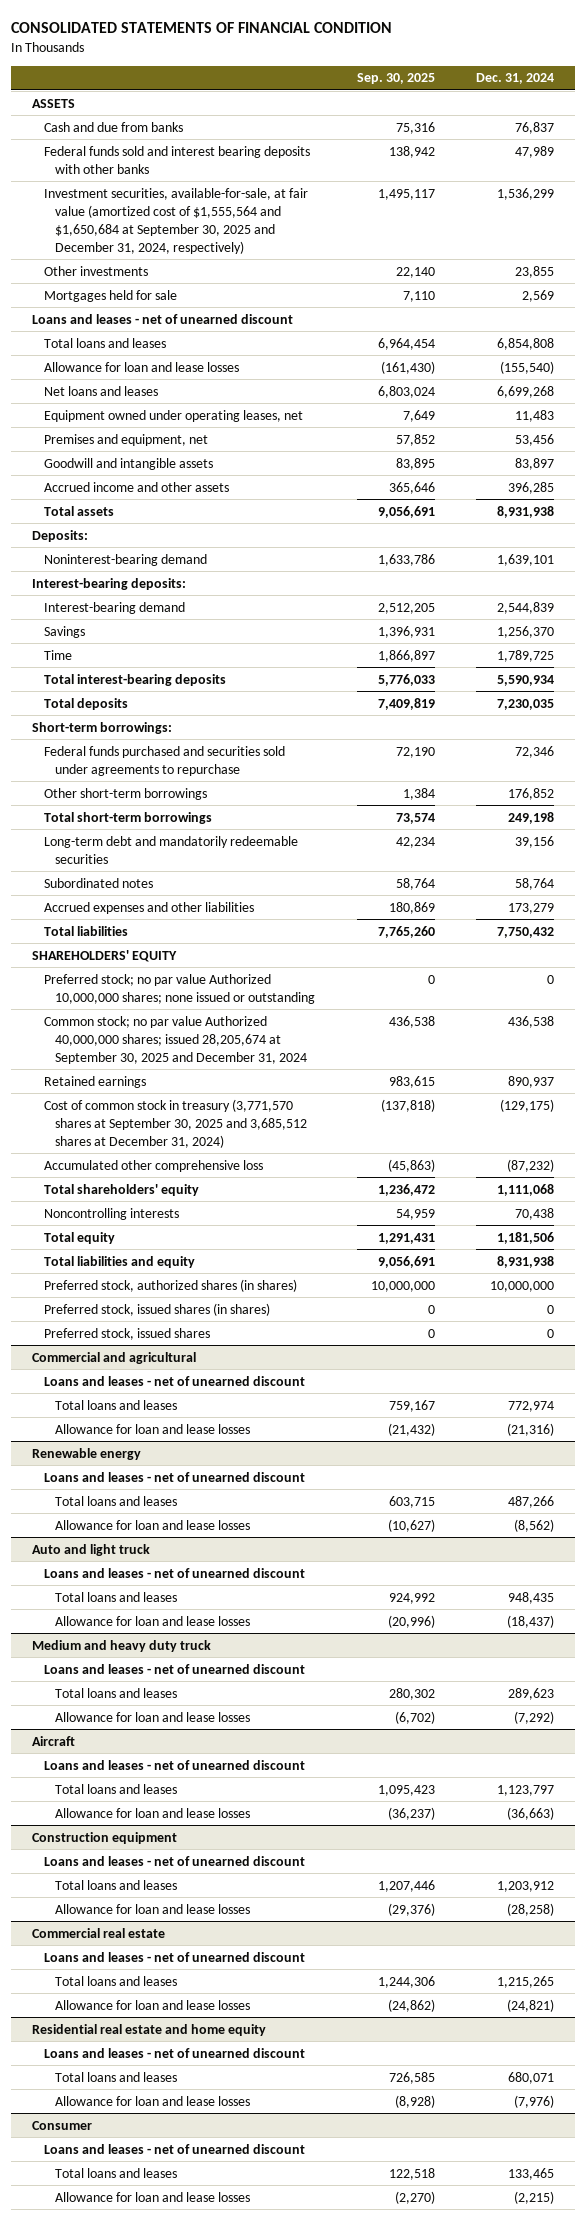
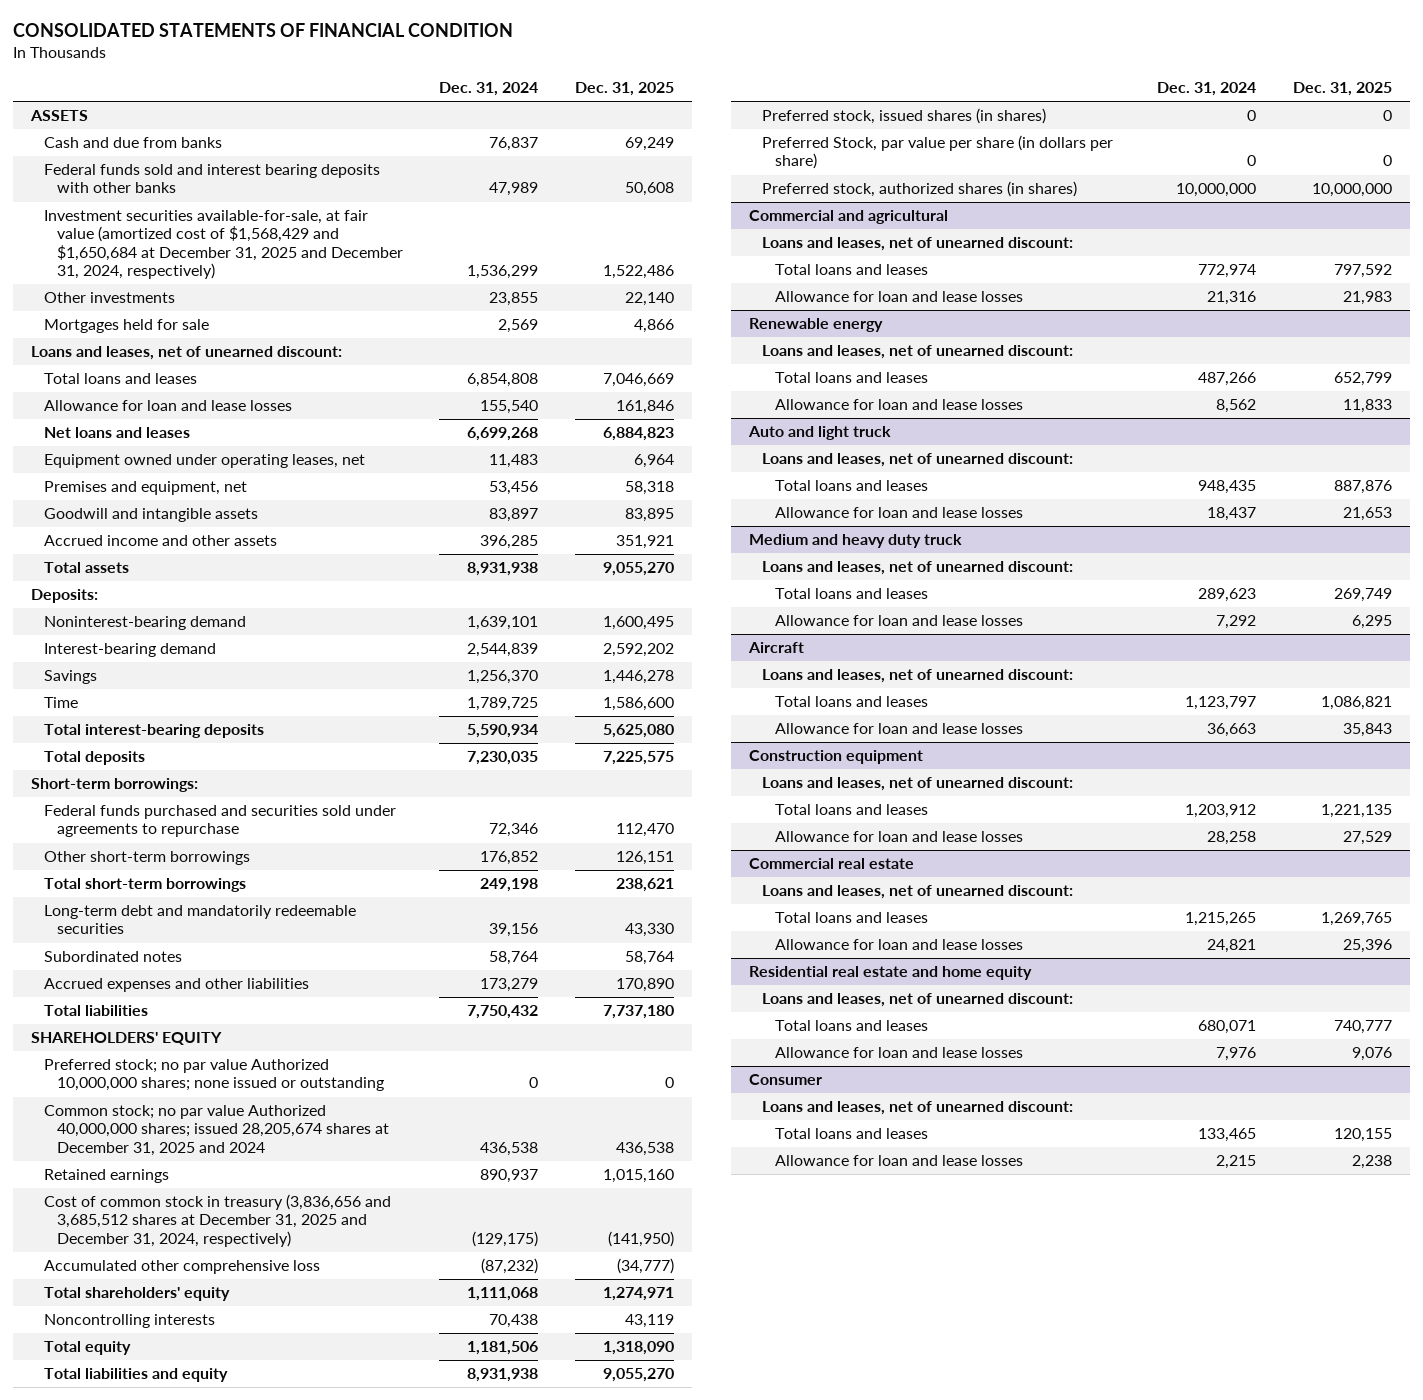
[356,73,435,85] Sep. 30, 2025 -> none
none -> [574,82,674,97] Dec. 31, 2025
[43,187,308,254] Investment securities, available-for-sale, at fair value (amortized cost of $1,555,564 and $1,650,684 at September 30, 2025 and December 31, 2024, respectively) -> [44,210,403,279] Investment securities available-for-sale, at fair value (amortized cost of $1,568,429 and $1,650,684 at December 31, 2025 and December 31, 2024, respectively)
[32,313,294,324] Loans and leases - net of unearned discount -> [31,346,343,361] Loans and leases, net of unearned discount:
[500,360,555,374] (155,540) -> [480,400,539,415] 155,540
[32,577,187,590] Interest-bearing deposits: -> none
[43,1015,308,1064] Common stock; no par value Authorized 40,000,000 shares; issued 28,205,674 at September 30, 2025 and December 31, 2024 -> [44,1105,389,1156] Common stock; no par value Authorized 40,000,000 shares; issued 28,205,674 shares at December 31, 2025 and 2024
[43,1098,308,1148] Cost of common stock in treasury (3,771,570 shares at September 30, 2025 and 3,685,512 shares at December 31, 2024) -> [44,1194,392,1247] Cost of common stock in treasury (3,836,656 and 3,685,512 shares at December 31, 2025 and December 31, 2024, respectively)
[43,1327,210,1340] Preferred stock, issued shares -> none
none -> [762,135,1114,170] Preferred Stock, par value per share (in dollars per share)
[43,1278,297,1292] Preferred stock, authorized shares (in shares) -> [762,181,1078,198] Preferred stock, authorized shares (in shares)
[43,1375,305,1386] Loans and leases - net of unearned discount -> [762,237,1074,252] Loans and leases, net of unearned discount:
[507,1422,555,1436] (21,316) -> [1207,291,1257,306] 21,316
[43,1471,305,1482] Loans and leases - net of unearned discount -> [762,345,1074,360] Loans and leases, net of unearned discount:
[514,1518,555,1532] (8,562) -> [1216,399,1257,414] 8,562
[43,1567,305,1578] Loans and leases - net of unearned discount -> [762,453,1074,468] Loans and leases, net of unearned discount:
[507,1614,555,1628] (18,437) -> [1207,507,1257,522] 18,437
[43,1663,305,1674] Loans and leases - net of unearned discount -> [762,561,1074,576] Loans and leases, net of unearned discount:
[514,1710,555,1724] (7,292) -> [1216,615,1257,630] 7,292
[43,1759,305,1770] Loans and leases - net of unearned discount -> [762,669,1074,684] Loans and leases, net of unearned discount:
[507,1806,555,1820] (36,663) -> [1207,723,1257,738] 36,663
[43,1855,305,1866] Loans and leases - net of unearned discount -> [762,777,1074,792] Loans and leases, net of unearned discount:
[507,1902,555,1916] (28,258) -> [1207,831,1257,846] 28,258
[43,1951,305,1962] Loans and leases - net of unearned discount -> [762,885,1074,900] Loans and leases, net of unearned discount:
[507,1998,555,2012] (24,821) -> [1207,939,1257,954] 24,821
[43,2047,305,2058] Loans and leases - net of unearned discount -> [762,993,1074,1008] Loans and leases, net of unearned discount:
[514,2094,555,2108] (7,976) -> [1216,1047,1257,1062] 7,976
[43,2143,305,2154] Loans and leases - net of unearned discount -> [762,1101,1074,1116] Loans and leases, net of unearned discount:
[514,2190,555,2204] (2,215) -> [1216,1155,1257,1170] 2,215

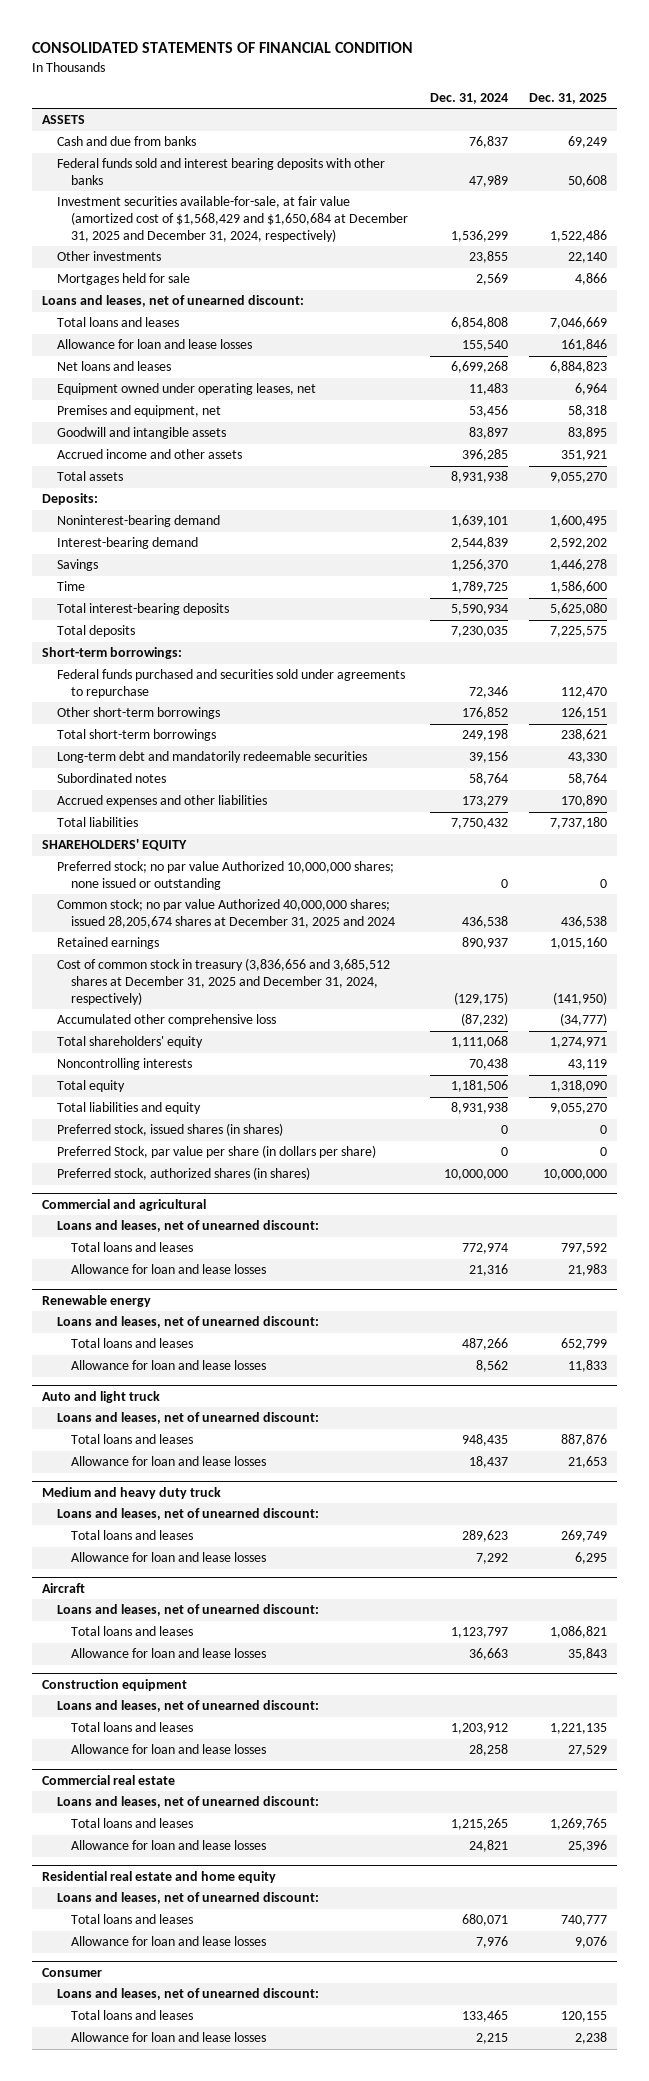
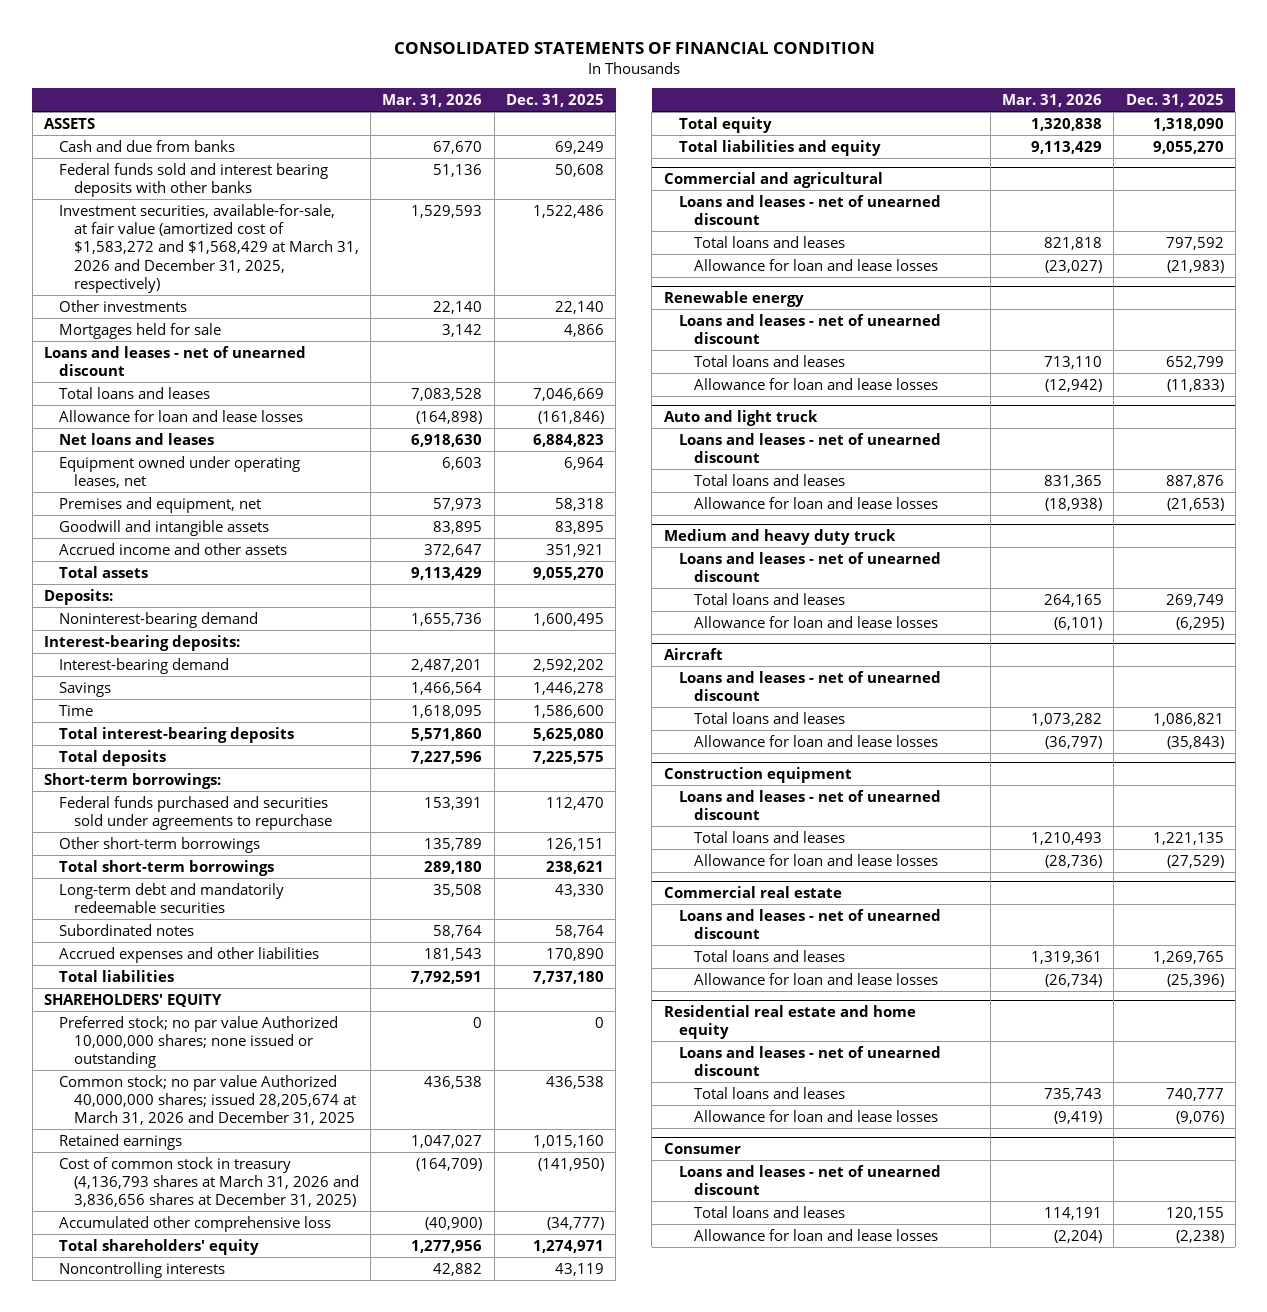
[429,92,508,104] Dec. 31, 2024 -> none
none -> [382,93,483,107] Mar. 31, 2026
[56,196,409,242] Investment securities available-for-sale, at fair value (amortized cost of $1,568,429 and $1,650,684 at December 31, 2025 and December 31, 2024, respectively) -> [58,203,359,293] Investment securities, available-for-sale, at fair value (amortized cost of $1,583,272 and $1,568,429 at March 31, 2026 and December 31, 2025, respectively)
[42,295,305,308] Loans and leases, net of unearned discount: -> [43,345,306,376] Loans and leases - net of unearned discount
[560,339,607,352] 161,846 -> [537,410,604,424] (161,846)
none -> [43,634,240,651] Interest-bearing deposits:
[56,899,396,928] Common stock; no par value Authorized 40,000,000 shares; issued 28,205,674 shares at December 31, 2025 and 2024 -> [58,1074,356,1126] Common stock; no par value Authorized 40,000,000 shares; issued 28,205,674 at March 31, 2026 and December 31, 2025
[56,958,390,1005] Cost of common stock in treasury (3,836,656 and 3,685,512 shares at December 31, 2025 and December 31, 2024, respectively) -> [58,1156,359,1208] Cost of common stock in treasury (4,136,793 shares at March 31, 2026 and 3,836,656 shares at December 31, 2025)
[56,1123,283,1137] Preferred stock, issued shares (in shares) -> none
[56,1145,376,1159] Preferred Stock, par value per share (in dollars per share) -> none
[56,1167,310,1181] Preferred stock, authorized shares (in shares) -> none
[56,1220,319,1233] Loans and leases, net of unearned discount: -> [678,194,941,225] Loans and leases - net of unearned discount
[567,1264,607,1277] 21,983 -> [1166,259,1224,273] (21,983)
[56,1316,319,1329] Loans and leases, net of unearned discount: -> [678,313,941,344] Loans and leases - net of unearned discount
[567,1360,607,1373] 11,833 -> [1166,378,1224,392] (11,833)
[56,1412,319,1425] Loans and leases, net of unearned discount: -> [678,432,941,463] Loans and leases - net of unearned discount
[567,1456,607,1469] 21,653 -> [1166,497,1224,511] (21,653)
[56,1508,319,1521] Loans and leases, net of unearned discount: -> [678,551,941,582] Loans and leases - net of unearned discount
[574,1552,607,1565] 6,295 -> [1175,616,1224,630] (6,295)
[56,1604,319,1617] Loans and leases, net of unearned discount: -> [678,670,941,701] Loans and leases - net of unearned discount
[567,1648,607,1661] 35,843 -> [1166,735,1224,749] (35,843)
[56,1700,319,1713] Loans and leases, net of unearned discount: -> [678,789,941,820] Loans and leases - net of unearned discount
[567,1745,607,1757] 27,529 -> [1166,854,1224,868] (27,529)
[56,1796,319,1809] Loans and leases, net of unearned discount: -> [678,908,941,939] Loans and leases - net of unearned discount
[567,1840,607,1853] 25,396 -> [1166,973,1224,987] (25,396)
[56,1892,319,1905] Loans and leases, net of unearned discount: -> [678,1045,941,1076] Loans and leases - net of unearned discount
[574,1936,607,1949] 9,076 -> [1175,1110,1224,1124] (9,076)
[56,1988,319,2001] Loans and leases, net of unearned discount: -> [678,1164,941,1195] Loans and leases - net of unearned discount
[574,2032,607,2045] 2,238 -> [1175,1229,1224,1243] (2,238)

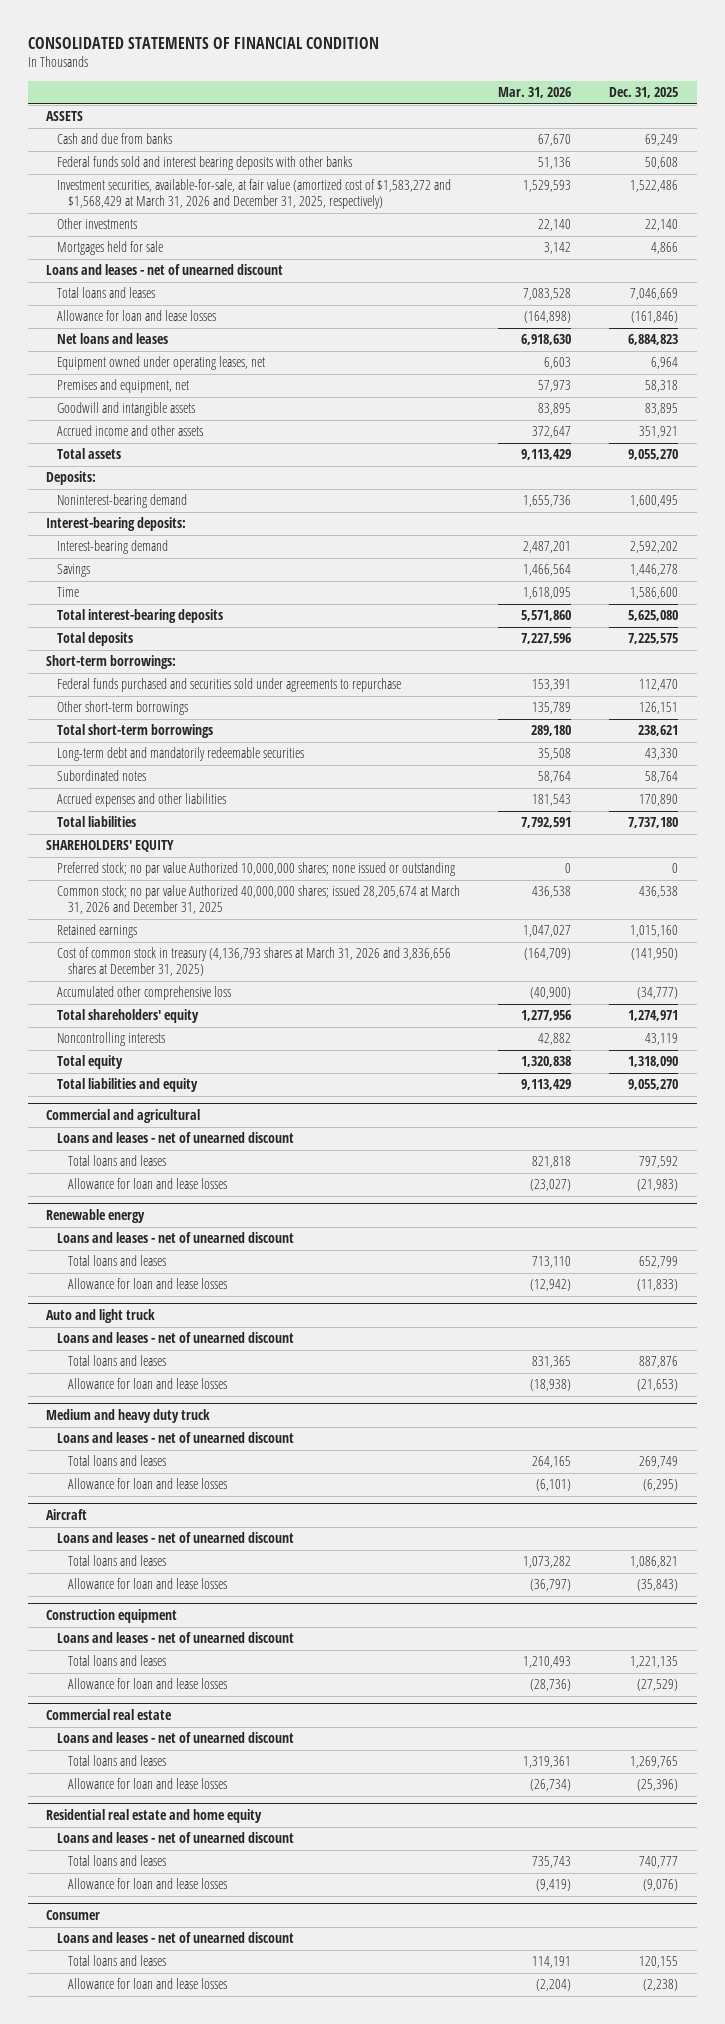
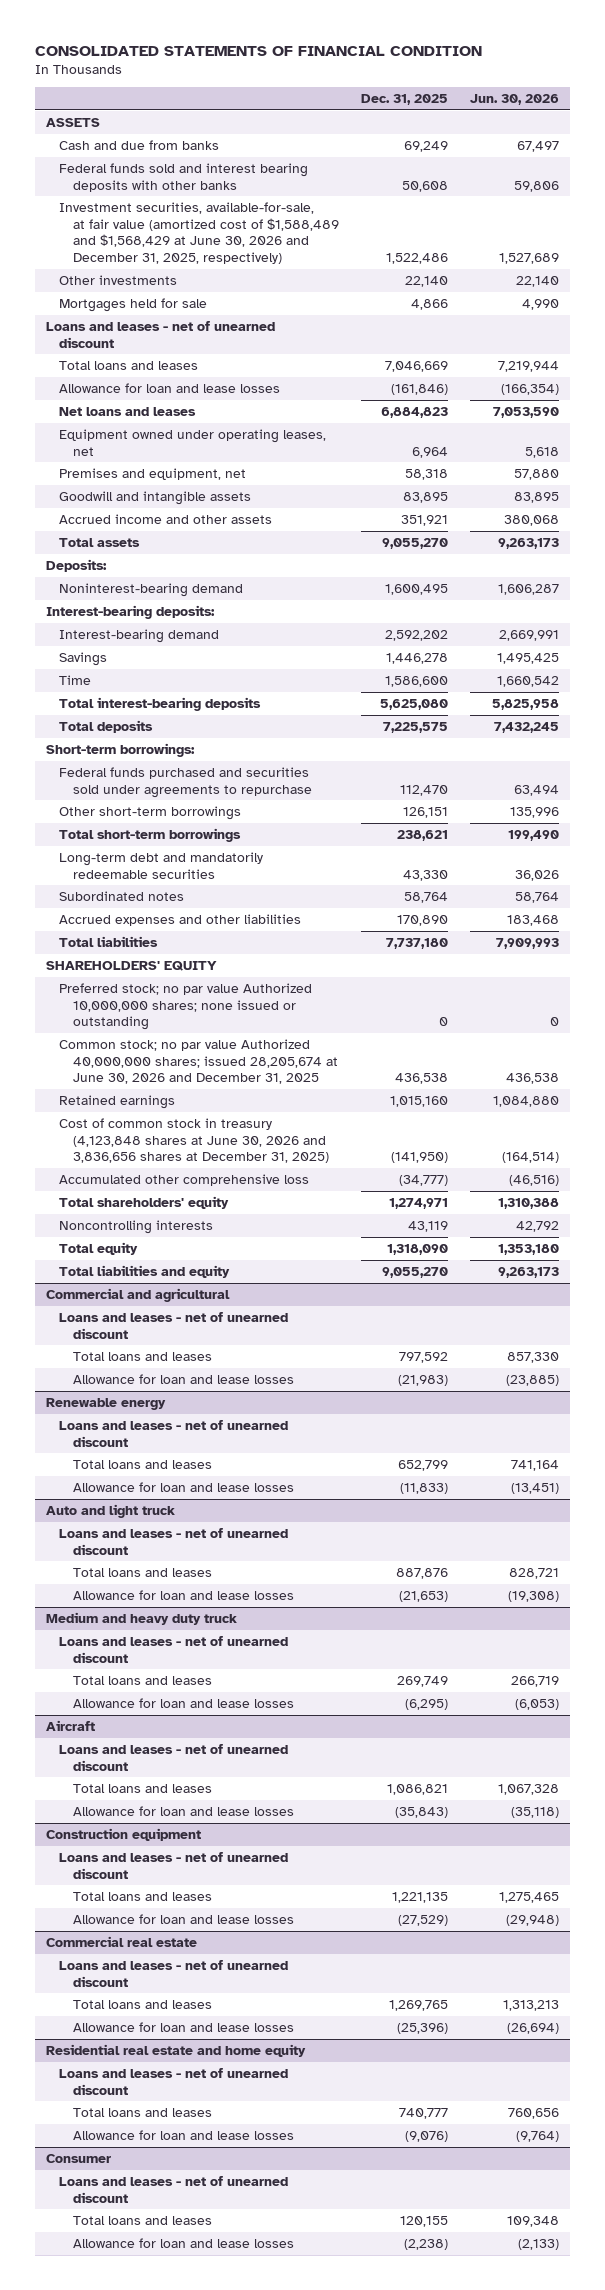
[498,87,572,99] Mar. 31, 2026 -> none
none -> [469,93,559,105] Jun. 30, 2026
[57,179,452,210] Investment securities, available-for-sale, at fair value (amortized cost of $1,583,272 and $1,568,429 at March 31, 2026 and December 31, 2025, respectively) -> [59,201,339,265] Investment securities, available-for-sale, at fair value (amortized cost of $1,588,489 and $1,568,429 at June 30, 2026 and December 31, 2025, respectively)
[57,885,461,915] Common stock; no par value Authorized 40,000,000 shares; issued 28,205,674 at March 31, 2026 and December 31, 2025 -> [59,1038,338,1085] Common stock; no par value Authorized 40,000,000 shares; issued 28,205,674 at June 30, 2026 and December 31, 2025
[57,947,452,977] Cost of common stock in treasury (4,136,793 shares at March 31, 2026 and 3,836,656 shares at December 31, 2025) -> [59,1117,329,1164] Cost of common stock in treasury (4,123,848 shares at June 30, 2026 and 3,836,656 shares at December 31, 2025)

